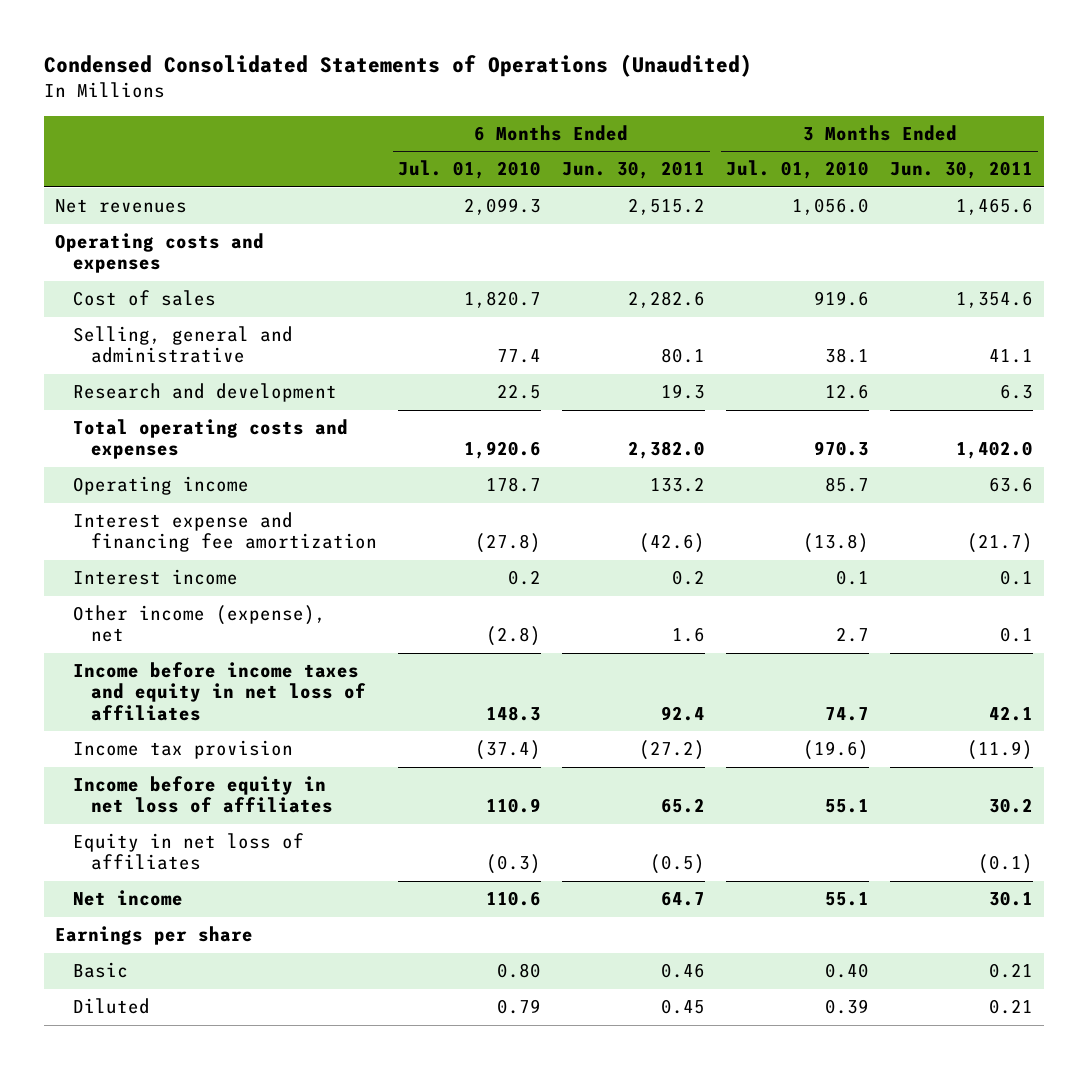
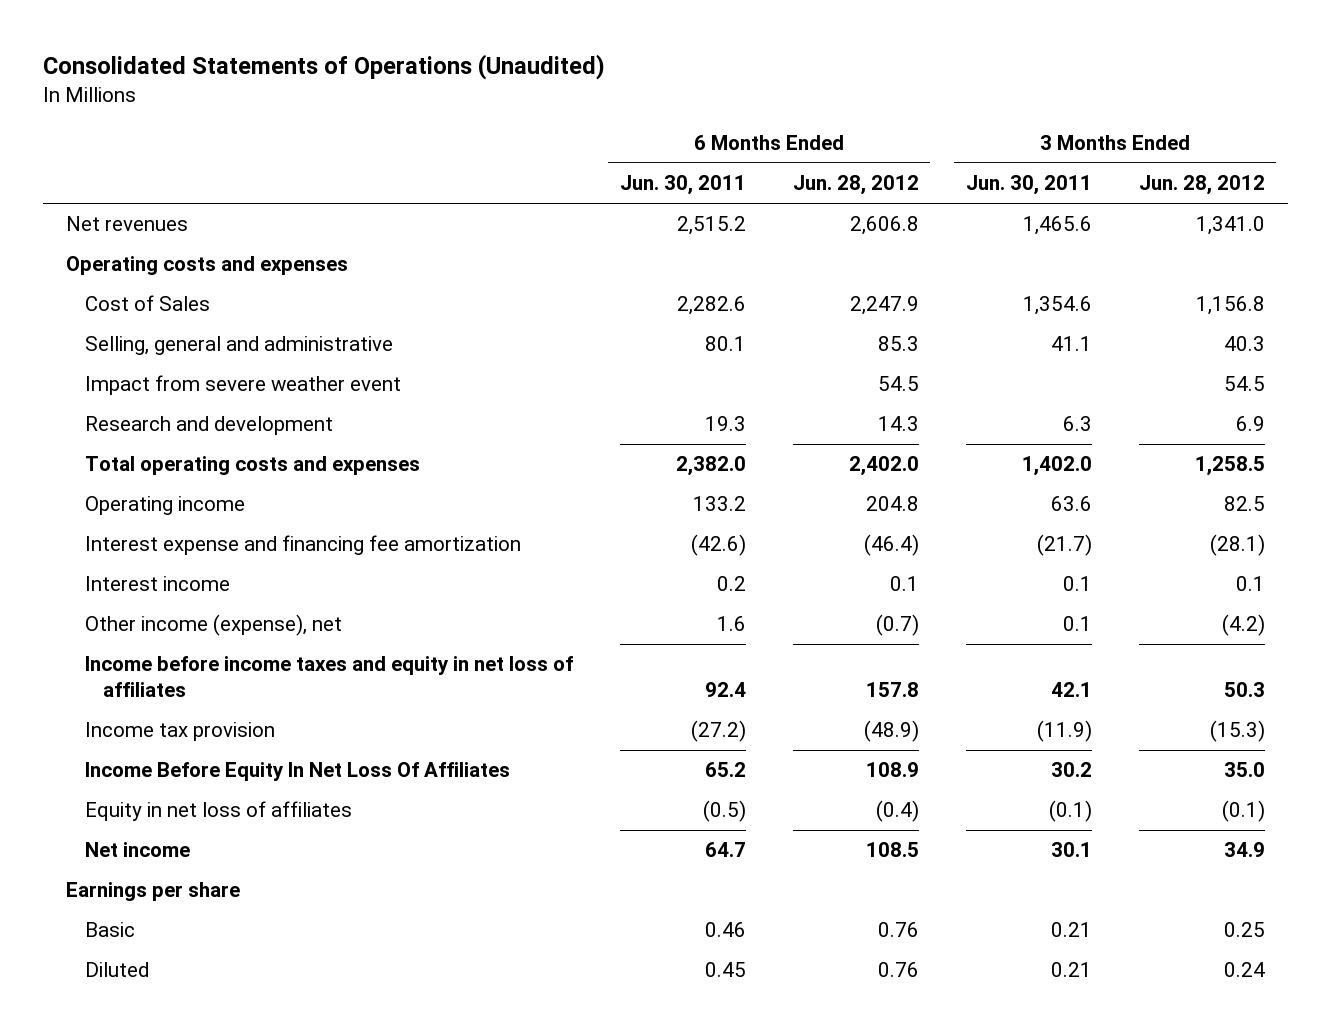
[43,54,752,78] Condensed Consolidated Statements of Operations (Unaudited) -> [42,54,605,81] Consolidated Statements of Operations (Unaudited)
[397,160,541,180] Jul. 01, 2010 -> none
[726,160,870,180] Jul. 01, 2010 -> none
none -> [792,175,919,196] Jun. 28, 2012
none -> [1138,175,1265,196] Jun. 28, 2012
[72,290,216,307] Cost of sales -> [84,295,210,312] Cost of Sales
none -> [84,375,401,396] Impact from severe weather event
[72,776,333,814] Income before equity in net loss of affiliates -> [84,762,510,782] Income Before Equity In Net Loss Of Affiliates

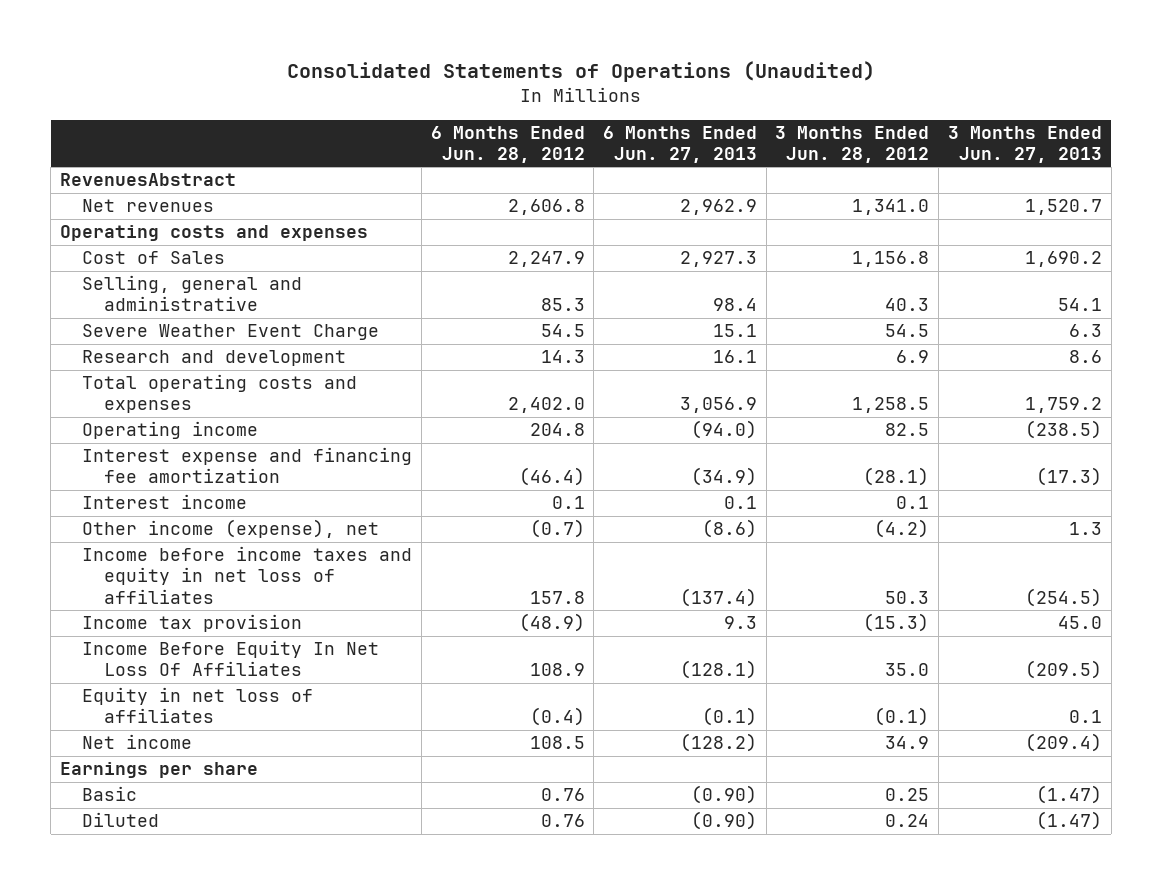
[619,175,746,196] Jun. 30, 2011 -> none
[965,175,1092,196] Jun. 30, 2011 -> none
none -> [603,125,758,163] 6 Months Ended Jun. 27, 2013
none -> [947,125,1102,163] 3 Months Ended Jun. 27, 2013
none -> [60,173,237,187] RevenuesAbstract
[84,375,401,396] Impact from severe weather event -> [82,324,380,341] Severe Weather Event Charge

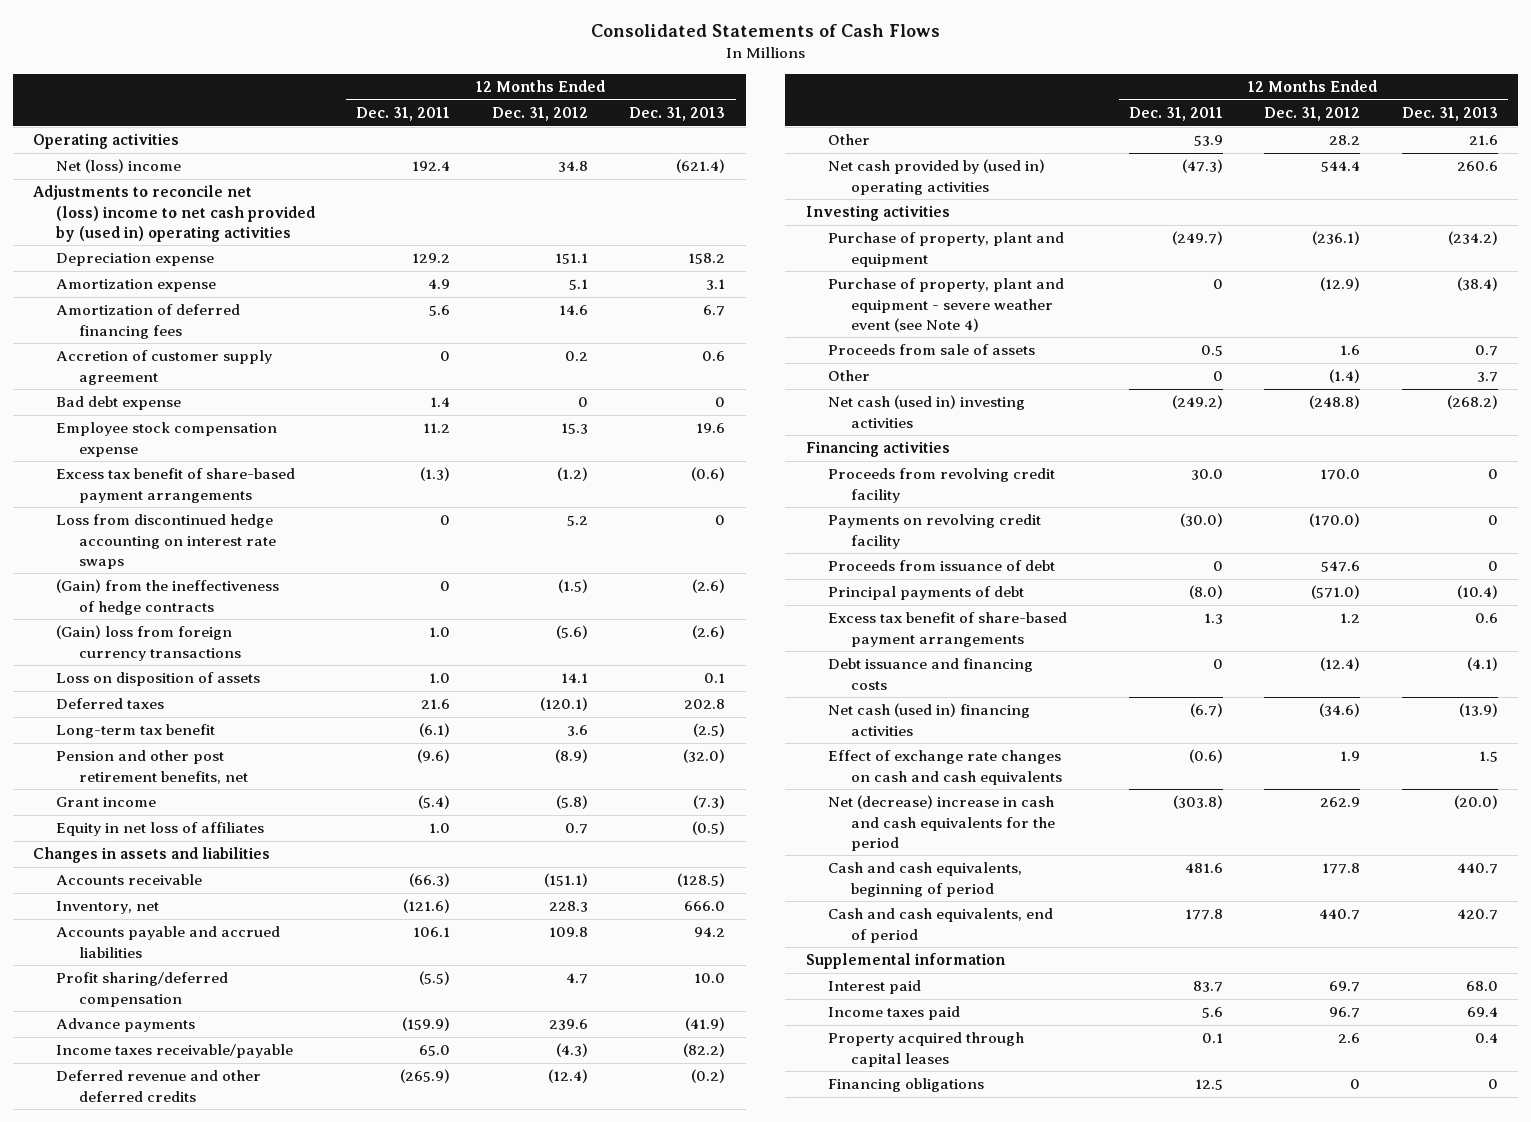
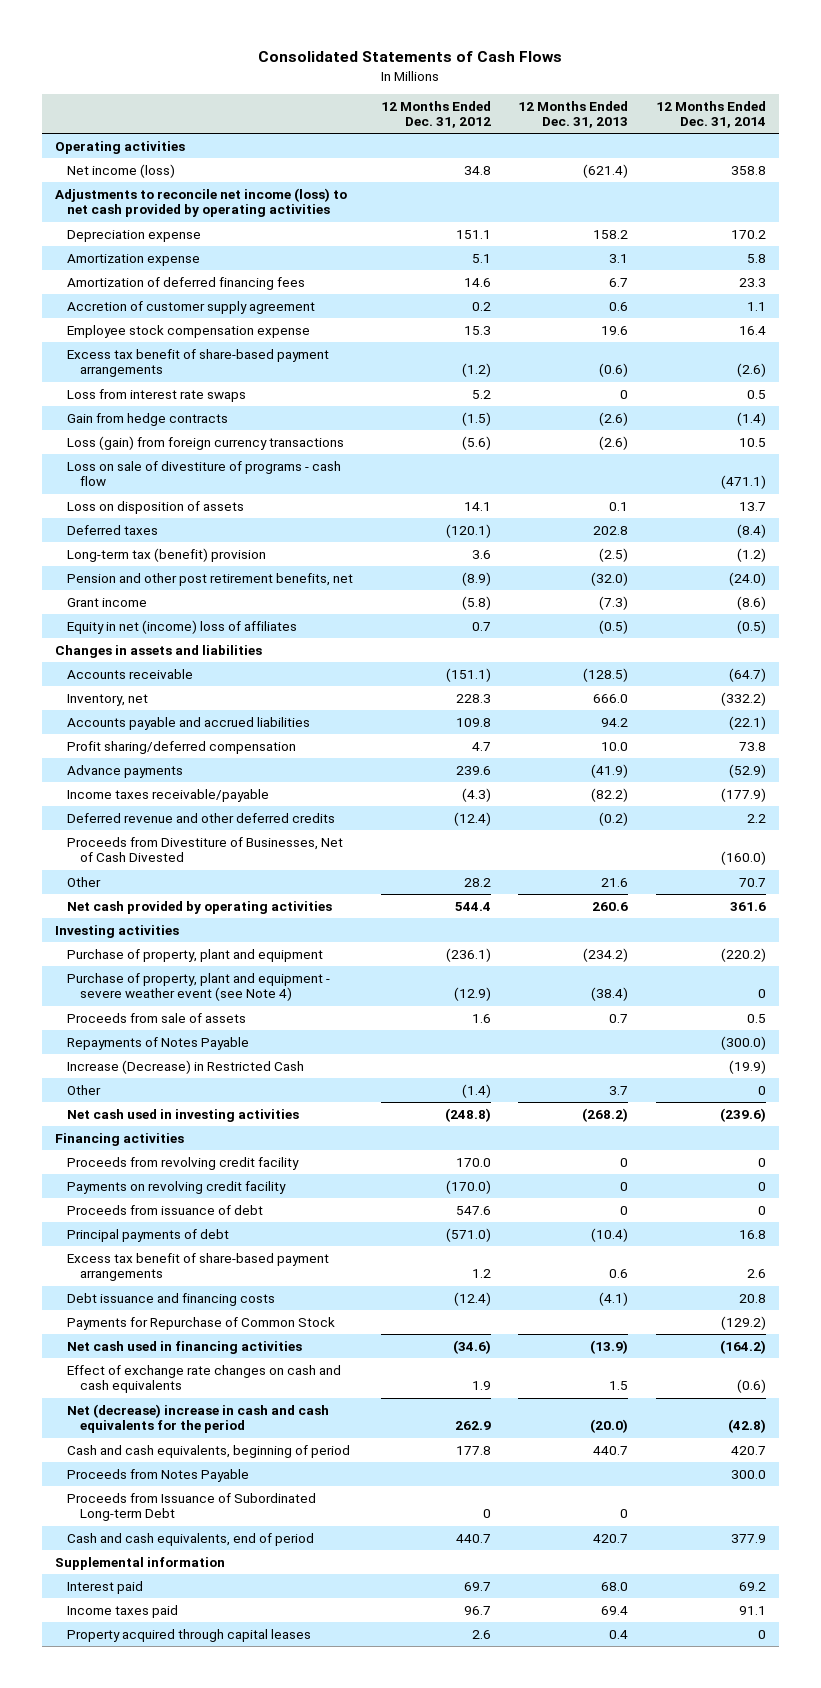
[356,107,451,122] Dec. 31, 2011 -> none
none -> [655,100,766,129] 12 Months Ended Dec. 31, 2014
[55,159,181,174] Net (loss) income -> [67,163,176,178] Net income (loss)
[33,185,315,242] Adjustments to reconcile net (loss) income to net cash provided by (used in) operating activities -> [55,187,348,218] Adjustments to reconcile net income (loss) to net cash provided by operating activities
[55,396,181,411] Bad debt expense -> none
[55,514,276,569] Loss from discontinued hedge accounting on interest rate swaps -> [67,388,247,402] Loss from interest rate swaps
[55,579,279,615] (Gain) from the ineffectiveness of hedge contracts -> [67,412,229,426] Gain from hedge contracts
[55,625,241,661] (Gain) loss from foreign currency transactions -> [67,435,345,450] Loss (gain) from foreign currency transactions
none -> [67,460,342,487] Loss on sale of divestiture of programs - cash flow
[55,724,215,739] Long-term tax benefit -> [67,547,267,562] Long-term tax (benefit) provision
[55,822,264,837] Equity in net loss of affiliates -> [67,619,298,634] Equity in net (income) loss of affiliates
none -> [67,836,344,863] Proceeds from Divestiture of Businesses, Net of Cash Divested
[828,159,1046,195] Net cash provided by (used in) operating activities -> [67,900,333,914] Net cash provided by operating activities
none -> [67,1036,250,1050] Repayments of Notes Payable
none -> [67,1059,305,1074] Increase (Decrease) in Restricted Cash
[828,395,1026,428] Net cash (used in) investing activities -> [67,1108,300,1122] Net cash used in investing activities
none -> [67,1316,336,1330] Payments for Repurchase of Common Stock
[828,703,1031,736] Net cash (used in) financing activities -> [67,1340,303,1354] Net cash used in financing activities
none -> [67,1468,250,1482] Proceeds from Notes Payable
none -> [67,1492,317,1522] Proceeds from Issuance of Subordinated Long-term Debt
[828,1078,985,1093] Financing obligations -> none

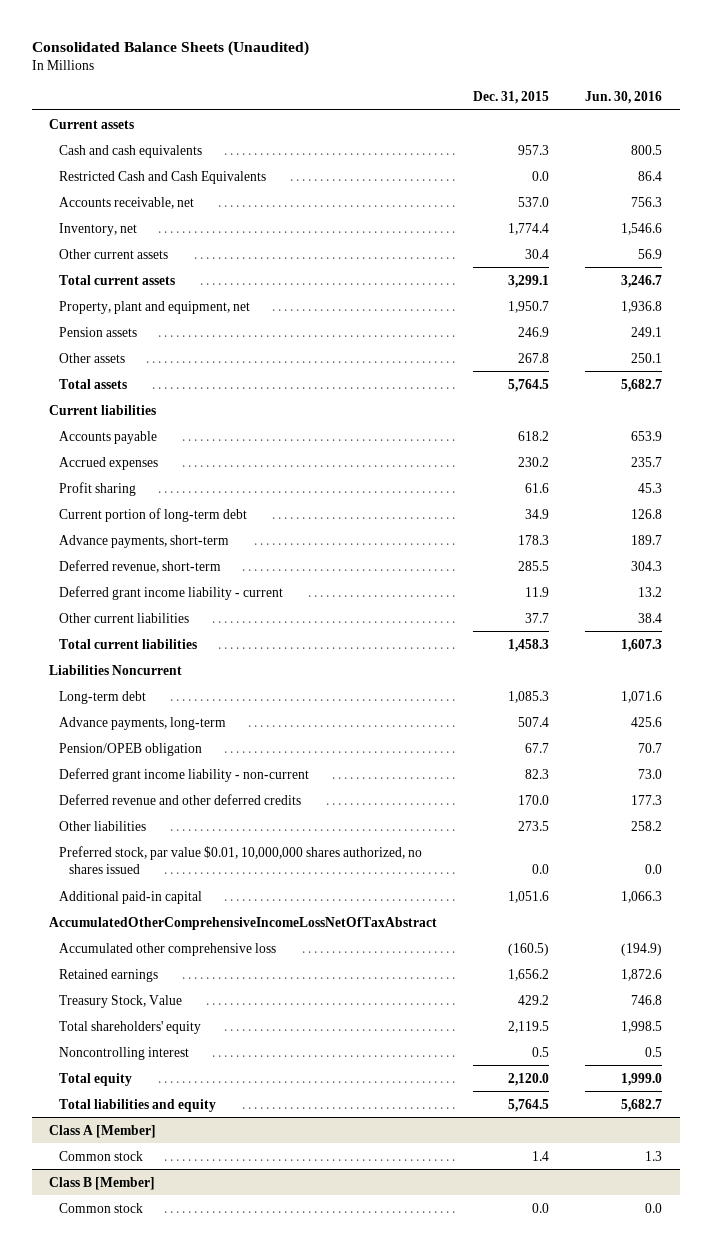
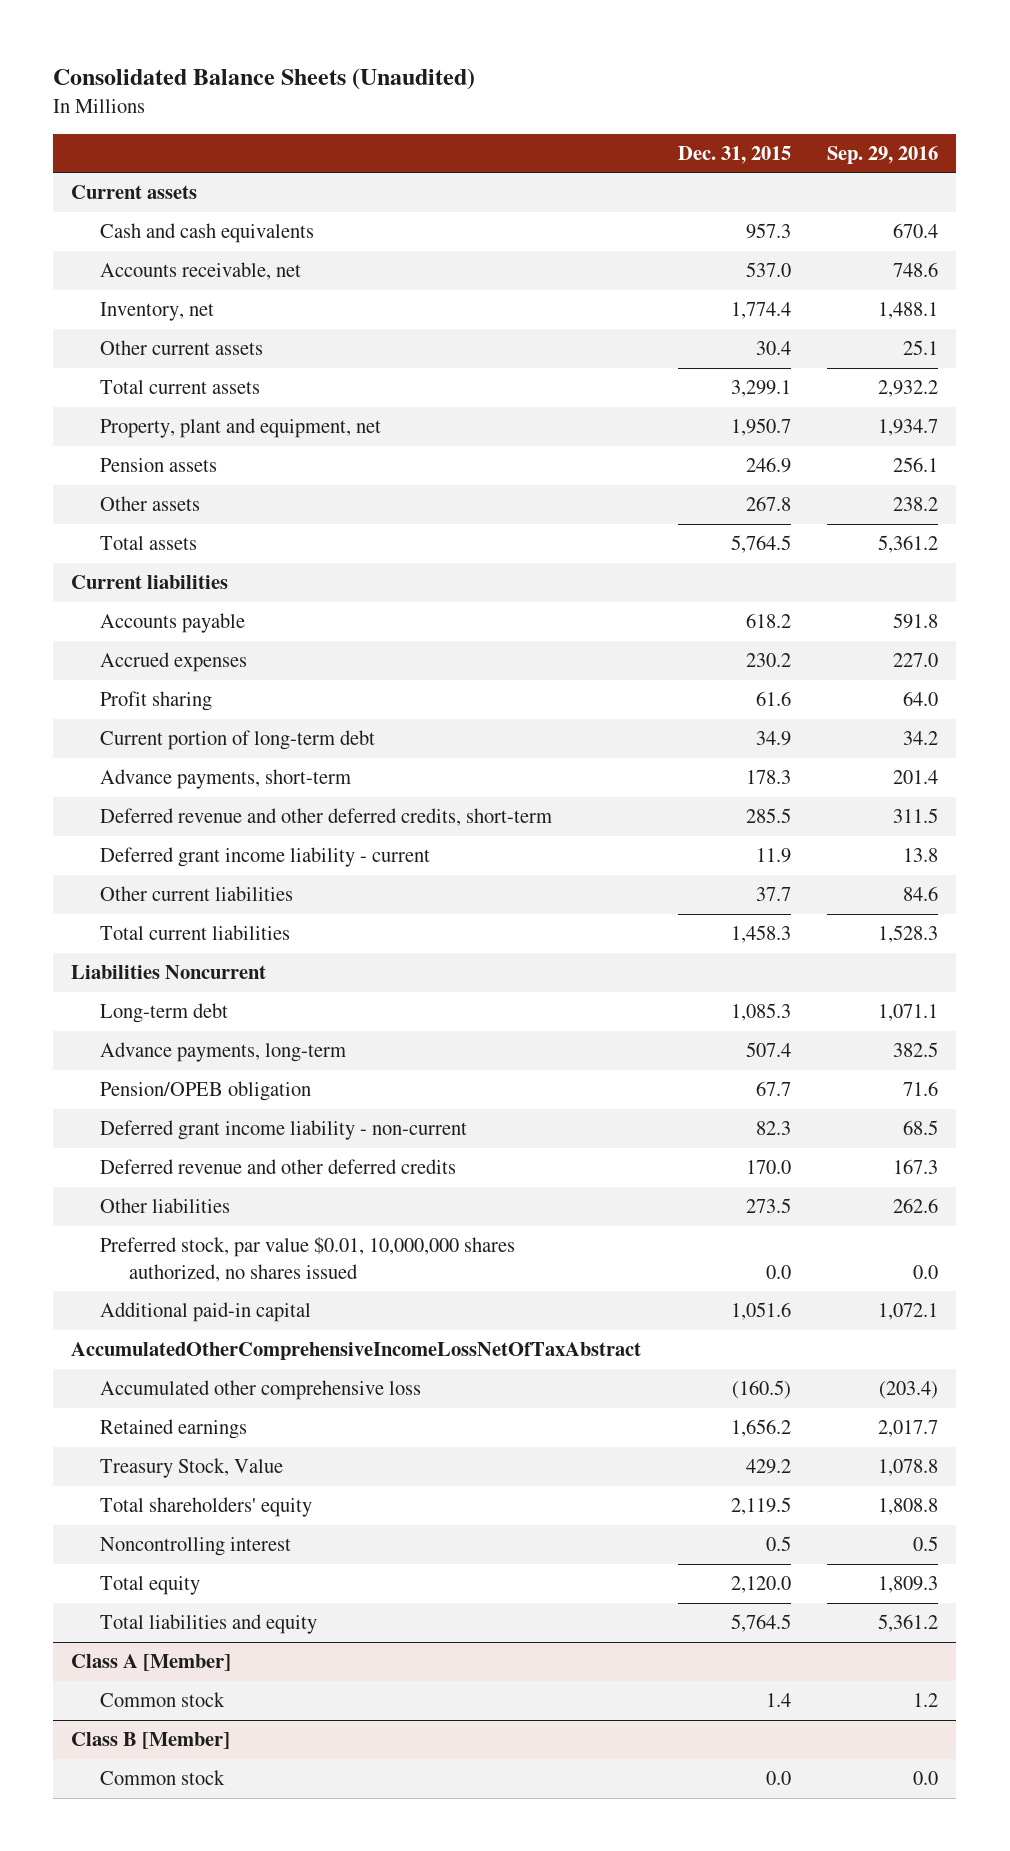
[584,90,662,104] Jun. 30, 2016 -> none
none -> [827,145,939,164] Sep. 29, 2016
[59,170,267,184] Restricted Cash and Cash Equivalents -> none
[59,559,222,573] Deferred revenue, short-term -> [100,808,553,827] Deferred revenue and other deferred credits, short-term

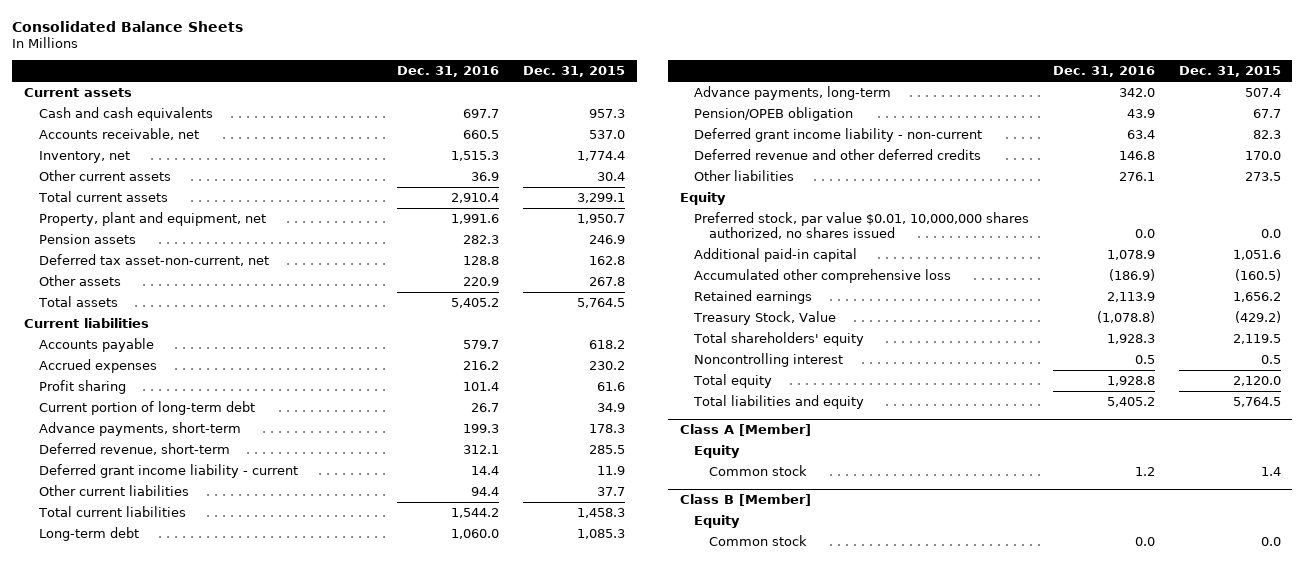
[53,68,476,91] Consolidated Balance Sheets (Unaudited) -> [12,20,244,32] Consolidated Balance Sheets
[827,145,939,164] Sep. 29, 2016 -> none
none -> [397,66,500,78] Dec. 31, 2016
none -> [38,253,269,266] Deferred tax asset-non-current, net
[100,808,553,827] Deferred revenue and other deferred credits, short-term -> [38,442,230,455] Deferred revenue, short-term
[71,965,267,980] Liabilities Noncurrent -> none
none -> [679,191,726,205] Equity
[71,1342,642,1361] AccumulatedOtherComprehensiveIncomeLossNetOfTaxAbstract -> none
[745,1459,791,1475] 429.2 -> [1234,310,1281,323] (429.2)
none -> [694,444,741,458] Equity
none -> [694,514,741,528] Equity

